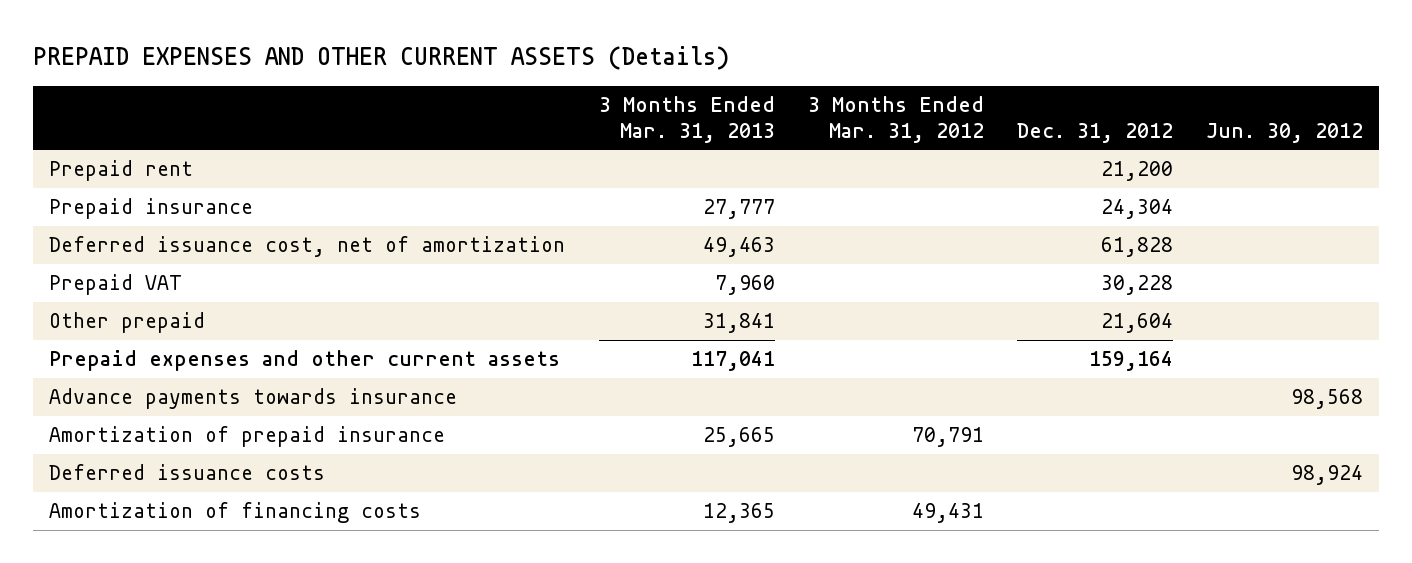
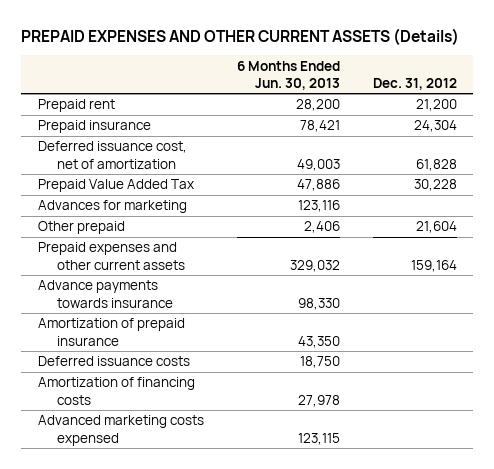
[598,96,775,143] 3 Months Ended Mar. 31, 2013 -> none
[807,96,984,143] 3 Months Ended Mar. 31, 2012 -> none
[1205,122,1363,143] Jun. 30, 2012 -> none
none -> [236,60,340,91] 6 Months Ended Jun. 30, 2013
[49,274,183,296] Prepaid VAT -> [37,179,194,193] Prepaid Value Added Tax
none -> [37,200,187,214] Advances for marketing
none -> [37,415,204,446] Advanced marketing costs expensed

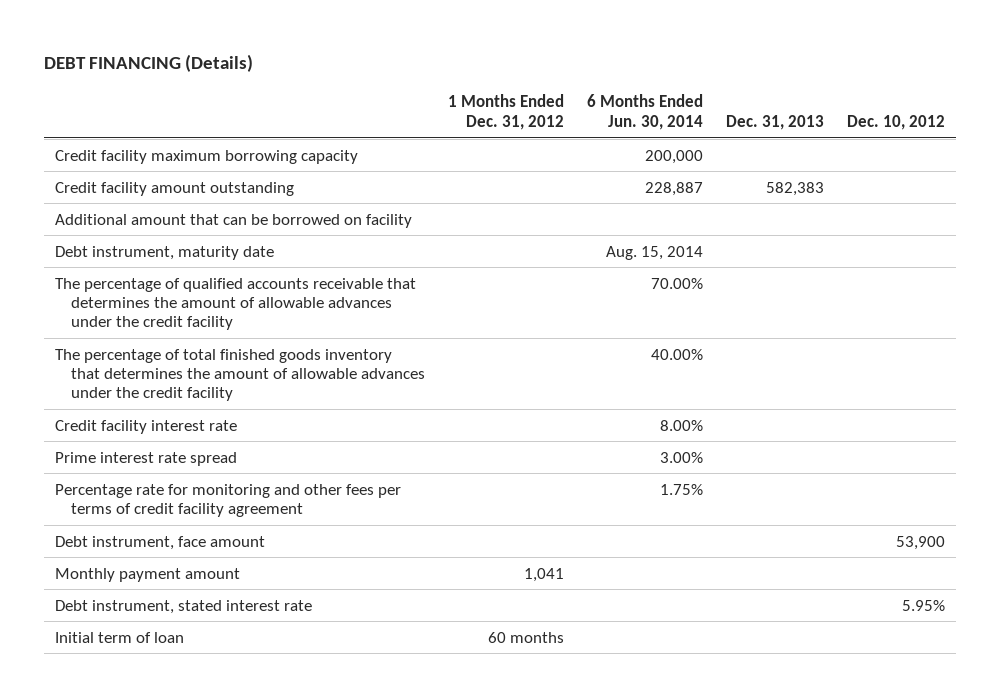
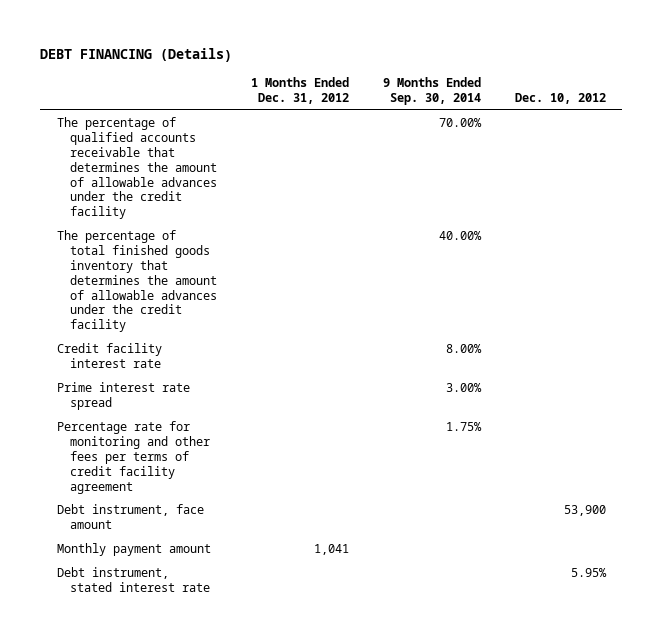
[586,94,703,130] 6 Months Ended Jun. 30, 2014 -> none
[725,114,824,130] Dec. 31, 2013 -> none
none -> [382,77,481,105] 9 Months Ended Sep. 30, 2014
[55,149,359,164] Credit facility maximum borrowing capacity -> none
[55,181,295,196] Credit facility amount outstanding -> none
[55,213,413,228] Additional amount that can be borrowed on facility -> none
[55,245,275,260] Debt instrument, maturity date -> none
[55,631,185,643] Initial term of loan -> none

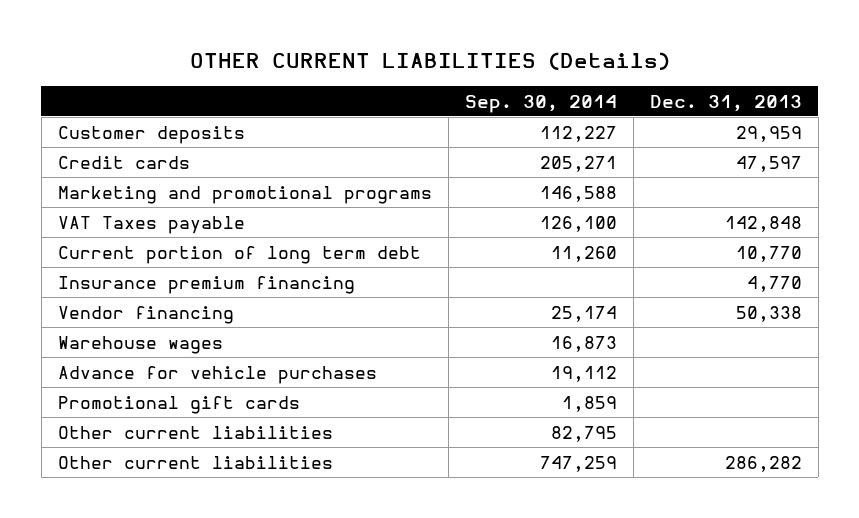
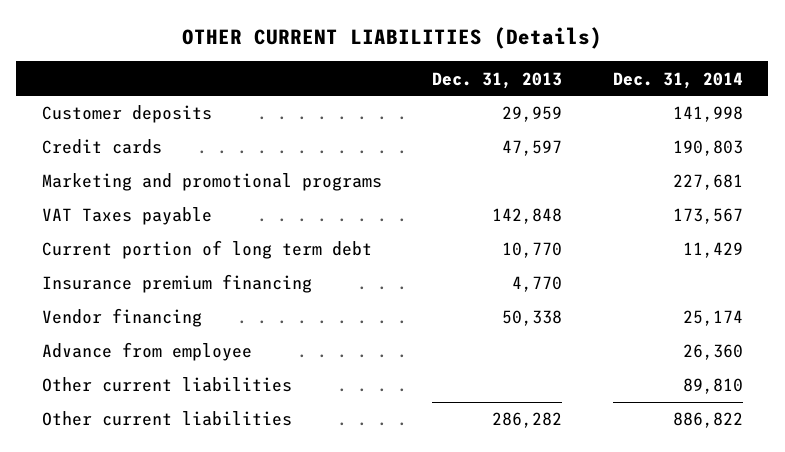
[464,94,617,113] Sep. 30, 2014 -> none
none -> [612,71,743,89] Dec. 31, 2014
[57,335,223,354] Warehouse wages -> none
[57,395,300,414] Promotional gift cards -> none
[57,365,377,384] Advance for vehicle purchases -> [41,342,252,362] Advance from employee

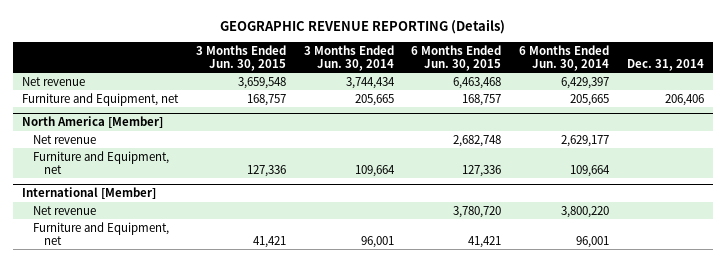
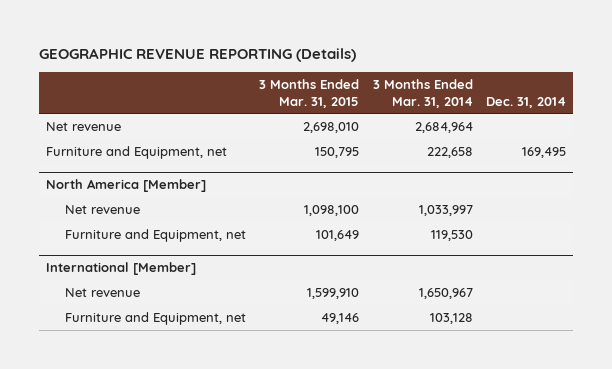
[195,44,286,71] 3 Months Ended Jun. 30, 2015 -> none
[303,44,394,71] 3 Months Ended Jun. 30, 2014 -> none
[411,44,502,71] 6 Months Ended Jun. 30, 2015 -> none
[518,44,609,71] 6 Months Ended Jun. 30, 2014 -> none
none -> [259,79,360,108] 3 Months Ended Mar. 31, 2015
none -> [372,79,473,108] 3 Months Ended Mar. 31, 2014
[664,93,704,106] 206,406 -> [522,147,567,159] 169,495

